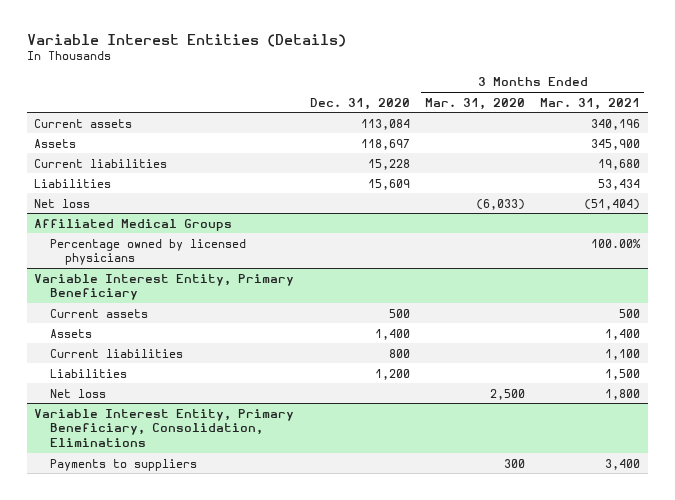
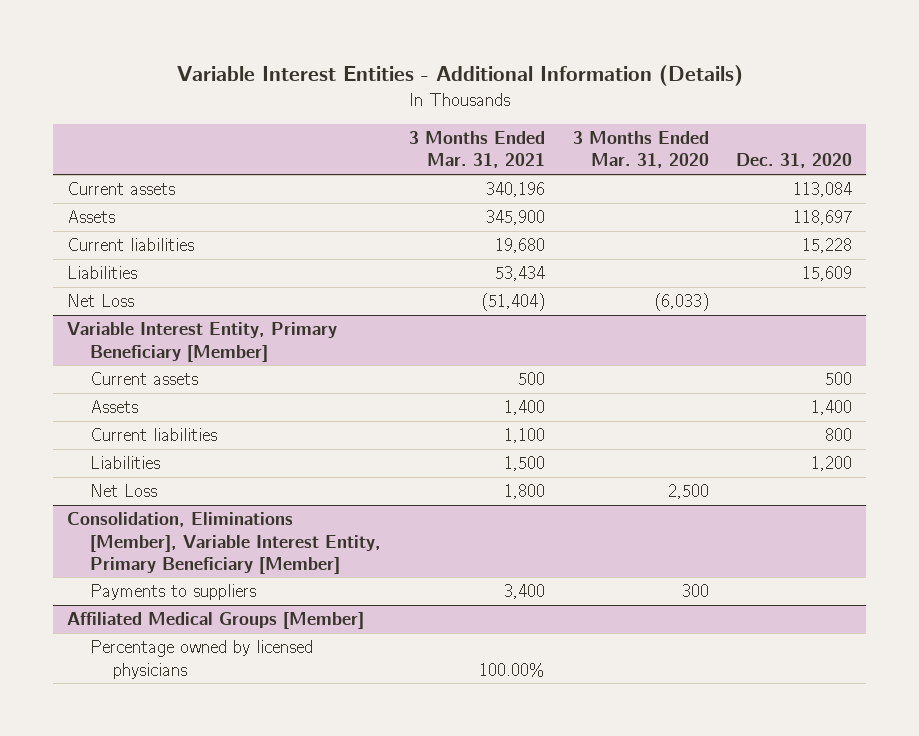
[26,33,346,47] Variable Interest Entities (Details) -> [176,65,743,87] Variable Interest Entities - Additional Information (Details)
[34,218,233,231] Affiliated Medical Groups -> none
[49,238,246,266] Percentage owned by licensed physicians -> none
[34,198,91,208] Net loss -> [66,294,134,308] Net Loss
[34,273,295,301] Variable Interest Entity, Primary Beneficiary -> [66,322,337,362] Variable Interest Entity, Primary Beneficiary [Member]
[49,388,106,398] Net loss -> [89,484,157,498] Net Loss
[34,408,295,448] Variable Interest Entity, Primary Beneficiary, Consolidation, Eliminations -> [66,512,381,574] Consolidation, Eliminations [Member], Variable Interest Entity, Primary Beneficiary [Member]
none -> [66,612,364,630] Affiliated Medical Groups [Member]
none -> [89,640,313,679] Percentage owned by licensed physicians

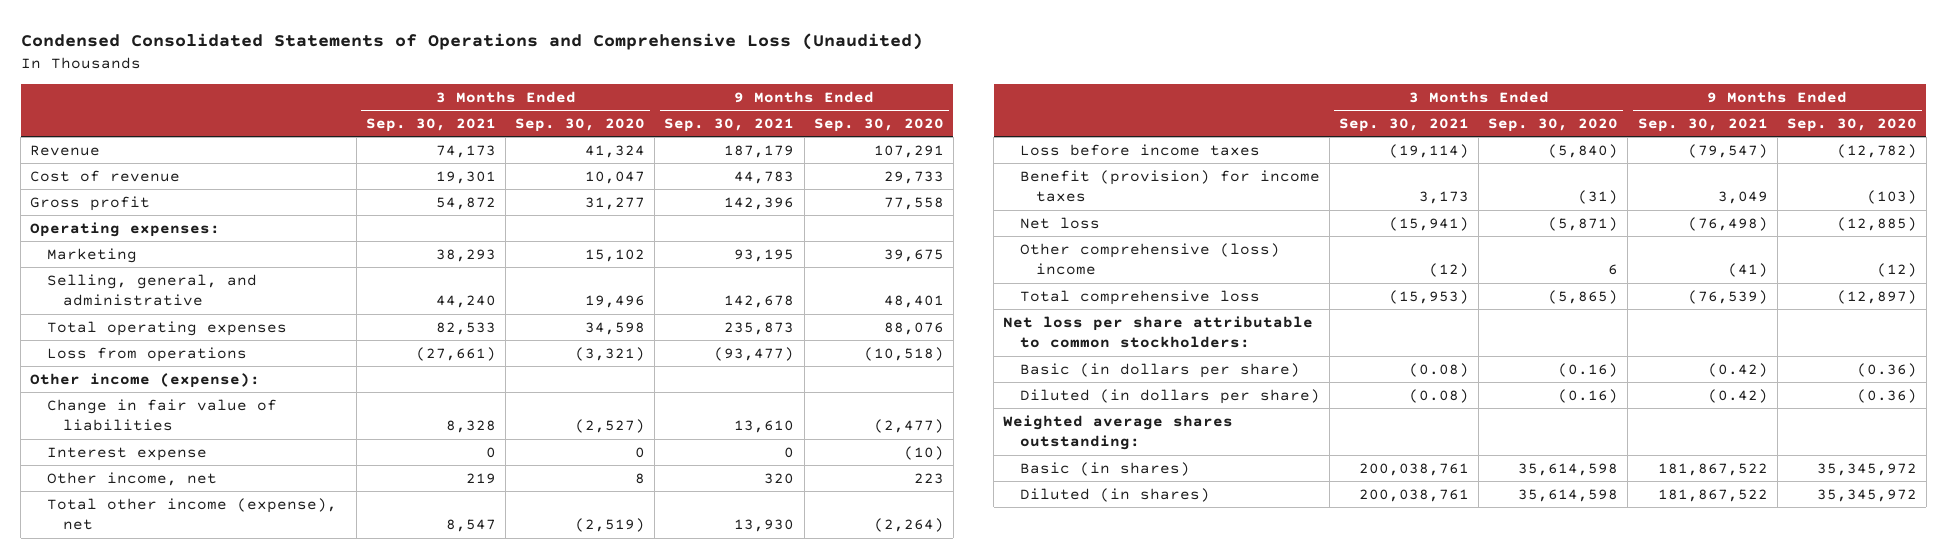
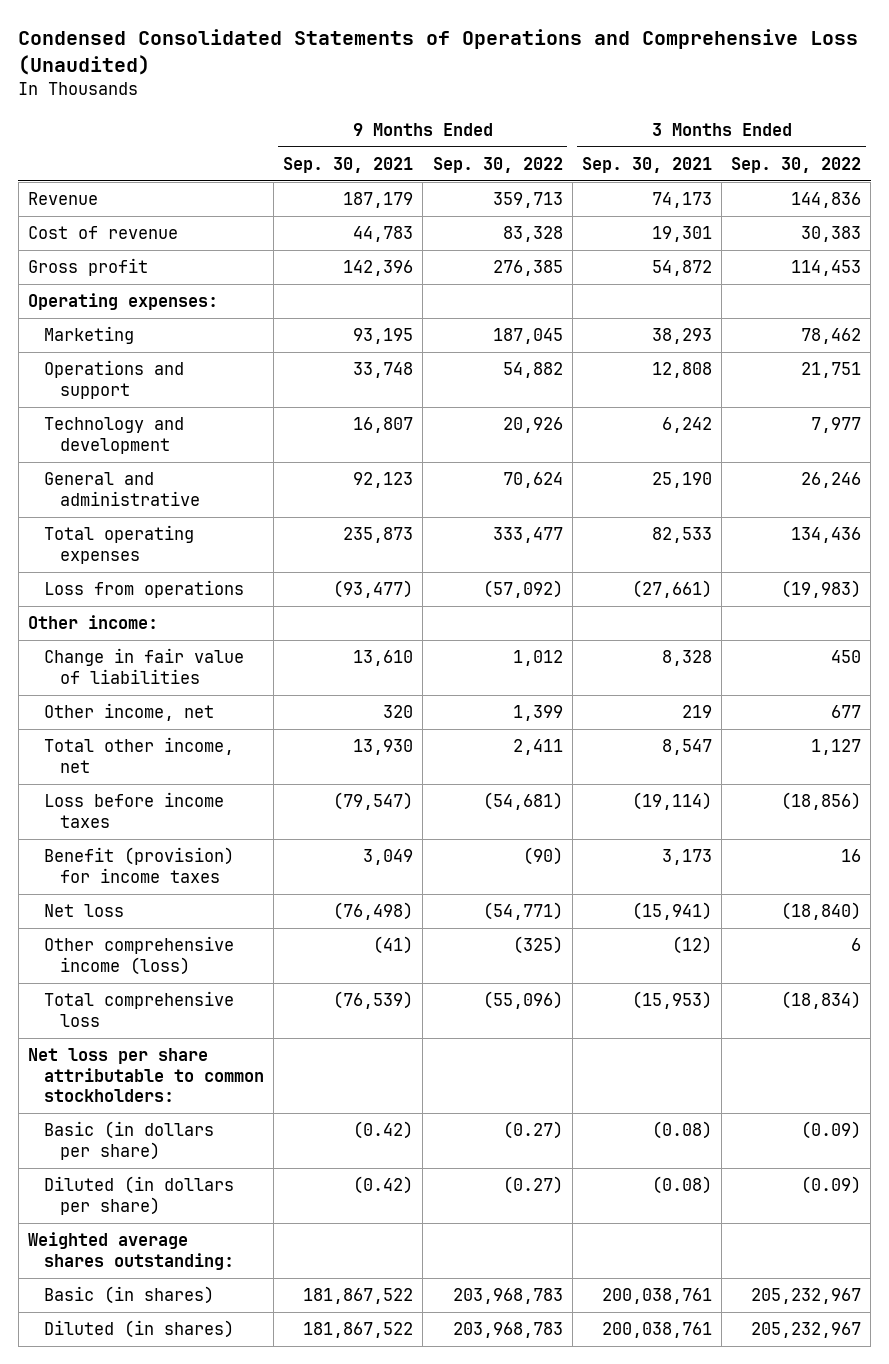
[515,117,646,132] Sep. 30, 2020 -> none
[813,117,944,132] Sep. 30, 2020 -> none
none -> [432,156,563,173] Sep. 30, 2022
none -> [731,156,862,173] Sep. 30, 2022
none -> [43,360,184,399] Operations and support
none -> [43,417,184,454] Technology and development
[46,273,257,307] Selling, general, and administrative -> [43,472,200,506] General and administrative
[436,295,497,309] 44,240 -> [651,472,712,489] 25,190
[724,295,795,309] 142,678 -> [353,472,414,489] 92,123
[30,372,261,388] Other income (expense): -> [28,615,159,630] Other income:
[46,446,207,461] Interest expense -> none
[46,497,337,531] Total other income (expense), net -> [43,737,234,773] Total other income, net
[1019,242,1280,276] Other comprehensive (loss) income -> [43,936,234,975] Other comprehensive income (loss)

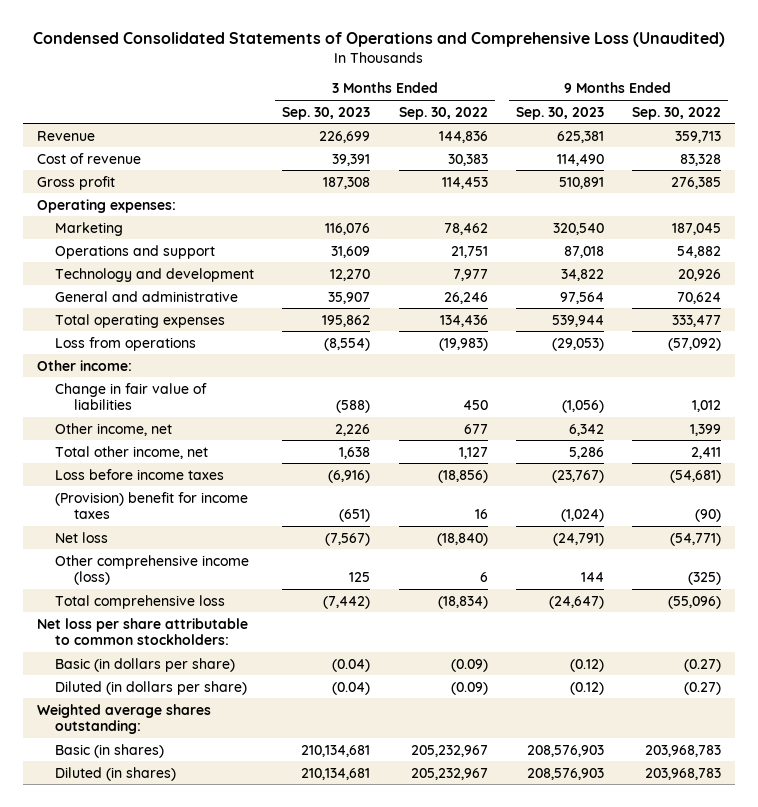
[283,156,414,173] Sep. 30, 2021 -> none
[581,156,712,173] Sep. 30, 2021 -> none
none -> [282,106,371,120] Sep. 30, 2023
none -> [515,106,604,120] Sep. 30, 2023
[43,847,234,883] Benefit (provision) for income taxes -> [55,491,249,519] (Provision) benefit for income taxes

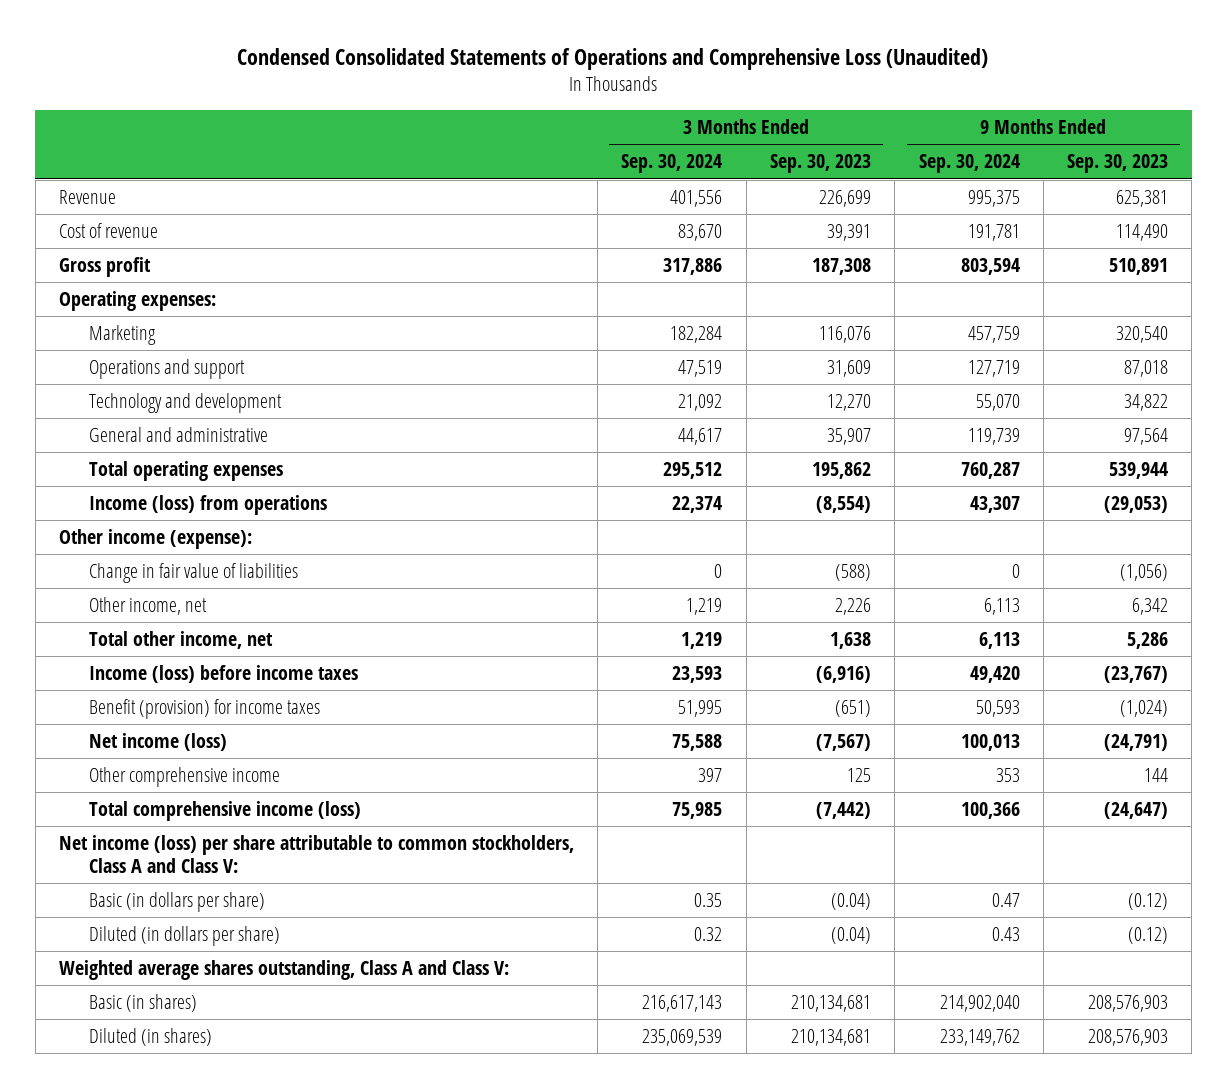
[398,106,488,120] Sep. 30, 2022 -> none
[631,106,721,120] Sep. 30, 2022 -> none
none -> [621,154,723,174] Sep. 30, 2024
none -> [918,154,1020,174] Sep. 30, 2024
[55,336,197,351] Loss from operations -> [88,494,327,515] Income (loss) from operations
[37,359,133,371] Other income: -> [58,528,252,549] Other income (expense):
[55,468,225,480] Loss before income taxes -> [88,664,358,683] Income (loss) before income taxes
[55,491,249,519] (Provision) benefit for income taxes -> [88,698,320,719] Benefit (provision) for income taxes
[55,531,109,543] Net loss -> [88,732,227,751] Net income (loss)
[55,554,250,585] Other comprehensive income (loss) -> [88,766,280,787] Other comprehensive income
[55,594,226,609] Total comprehensive loss -> [88,800,361,821] Total comprehensive income (loss)
[37,617,249,645] Net loss per share attributable to common stockholders: -> [58,834,574,874] Net income (loss) per share attributable to common stockholders, Class A and Class V:
[37,703,212,734] Weighted average shares outstanding: -> [58,959,509,980] Weighted average shares outstanding, Class A and Class V:

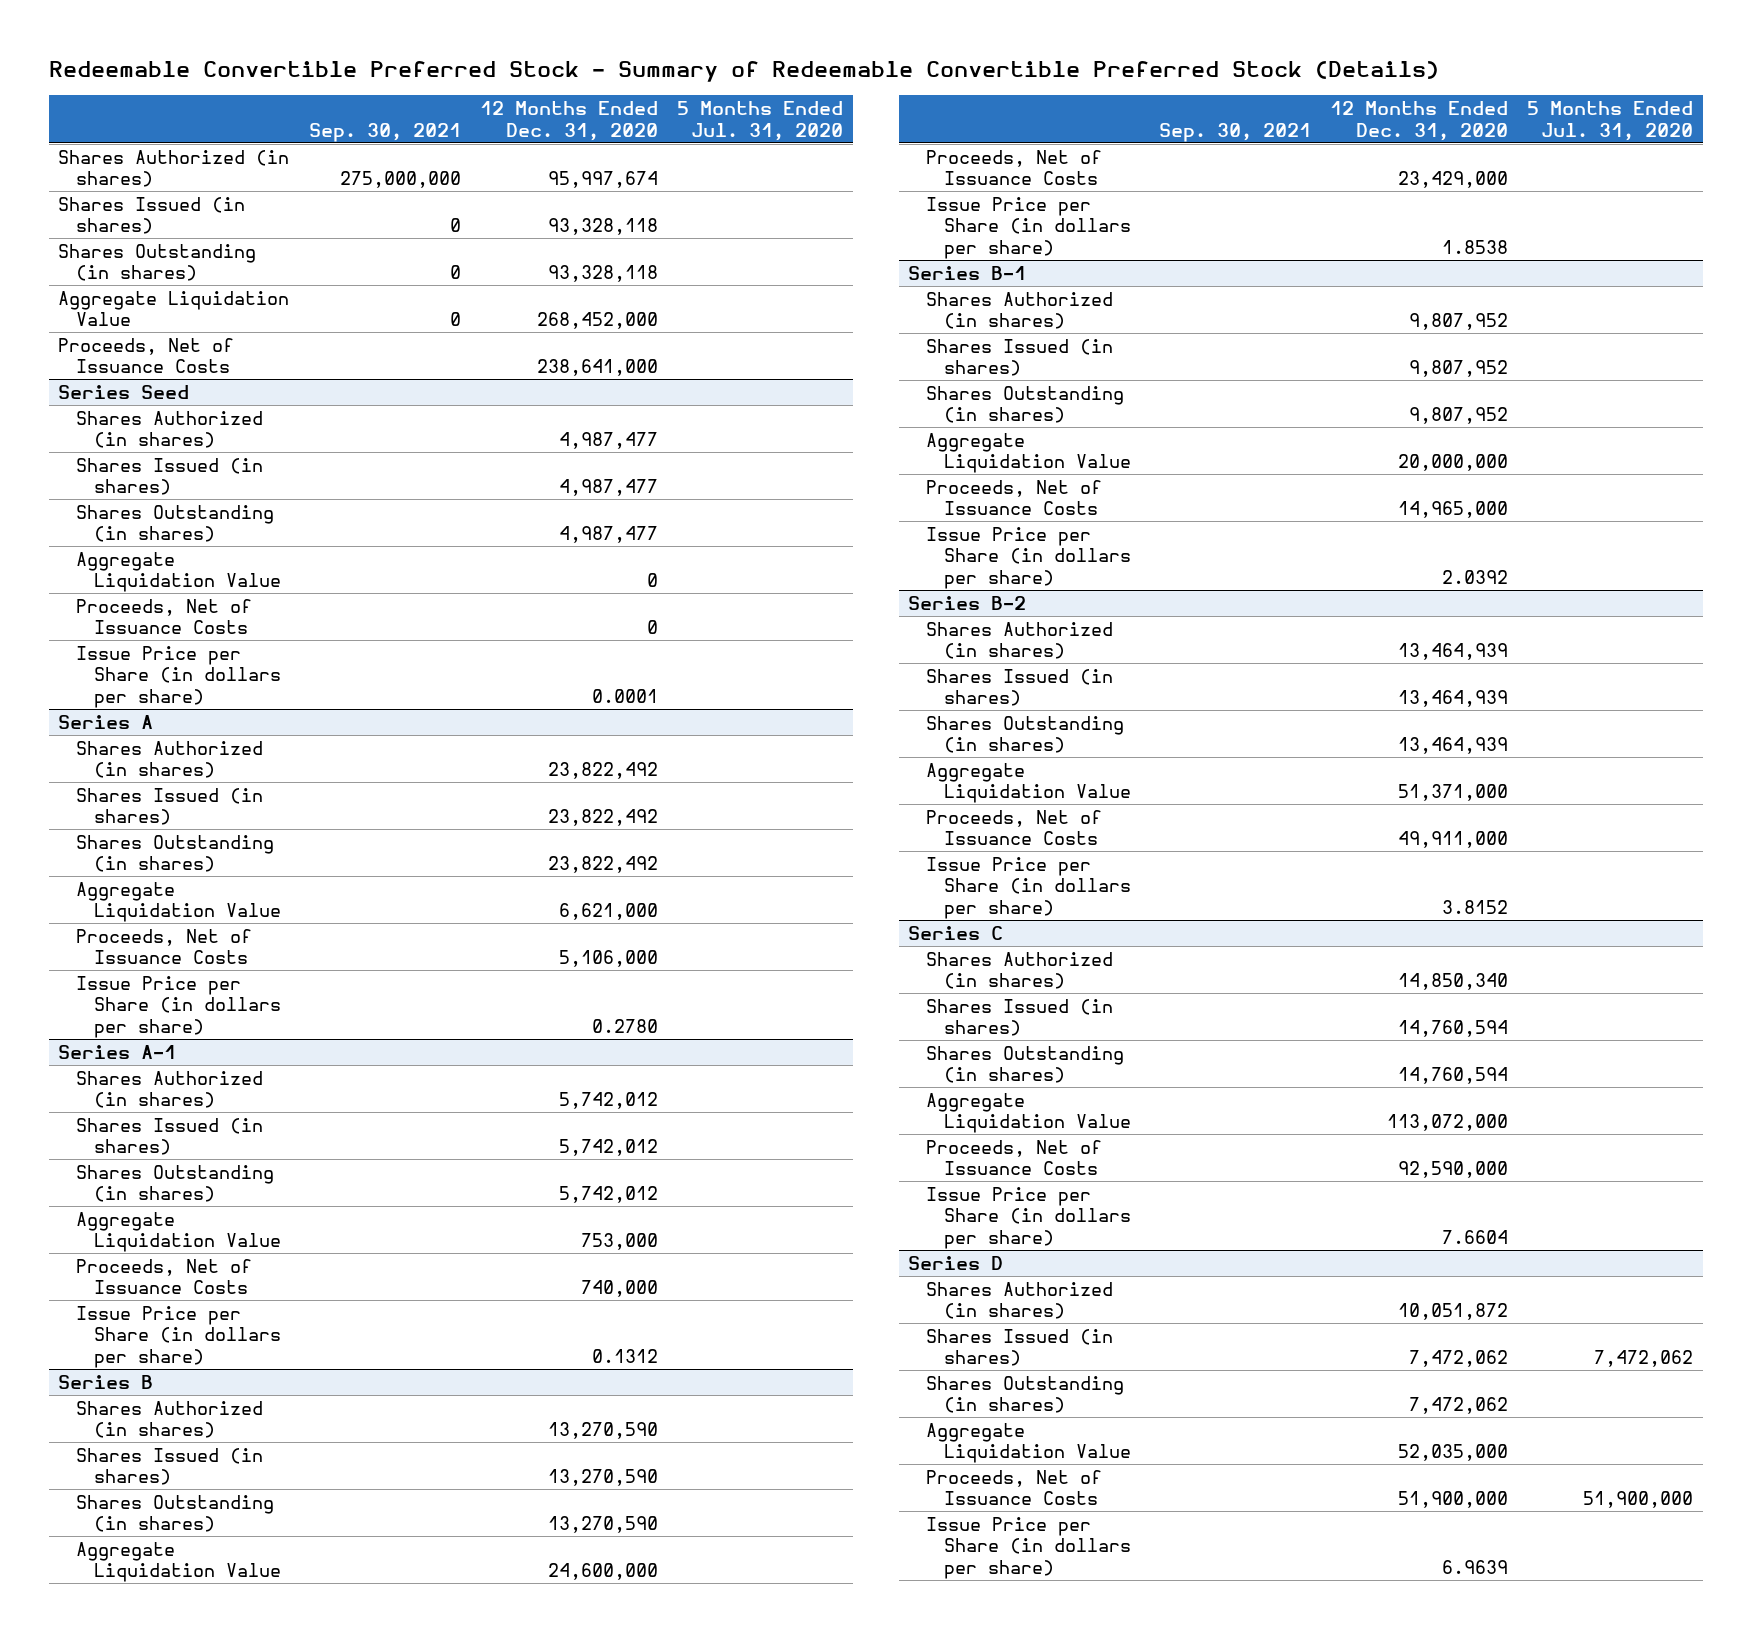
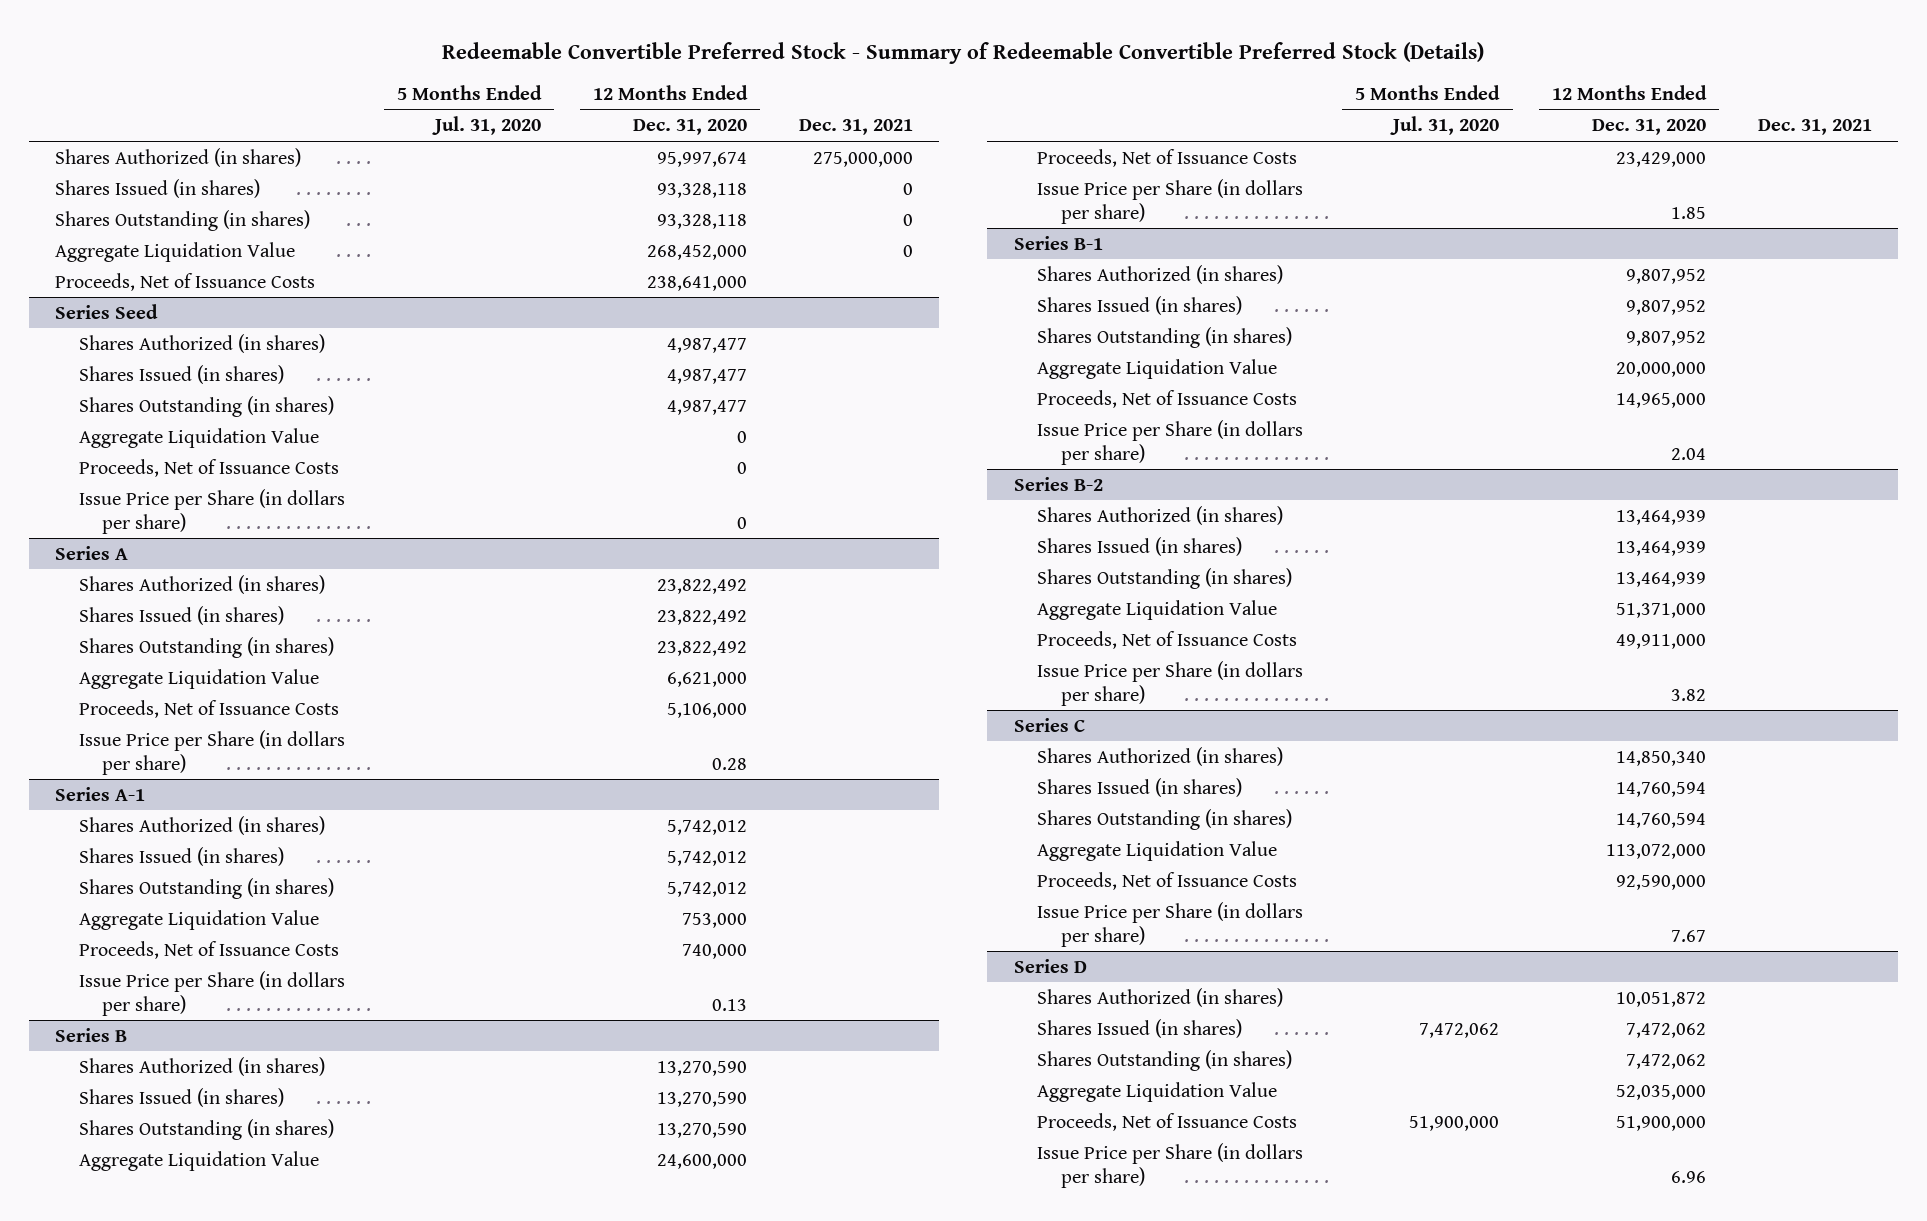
[308,122,461,142] Sep. 30, 2021 -> none
none -> [799,119,914,136] Dec. 31, 2021
[592,688,659,703] 0.0001 -> [736,516,747,529] 0
[592,1018,659,1033] 0.2780 -> [711,757,747,770] 0.28
[592,1348,659,1363] 0.1312 -> [711,998,747,1011] 0.13
[1442,239,1509,254] 1.8538 -> [1670,206,1706,219] 1.85
[1442,569,1509,584] 2.0392 -> [1670,447,1706,460] 2.04
[1442,899,1509,914] 3.8152 -> [1670,688,1706,701] 3.82
[1442,1229,1509,1244] 7.6604 -> [1670,929,1706,942] 7.67
[1442,1559,1509,1574] 6.9639 -> [1670,1170,1706,1183] 6.96

